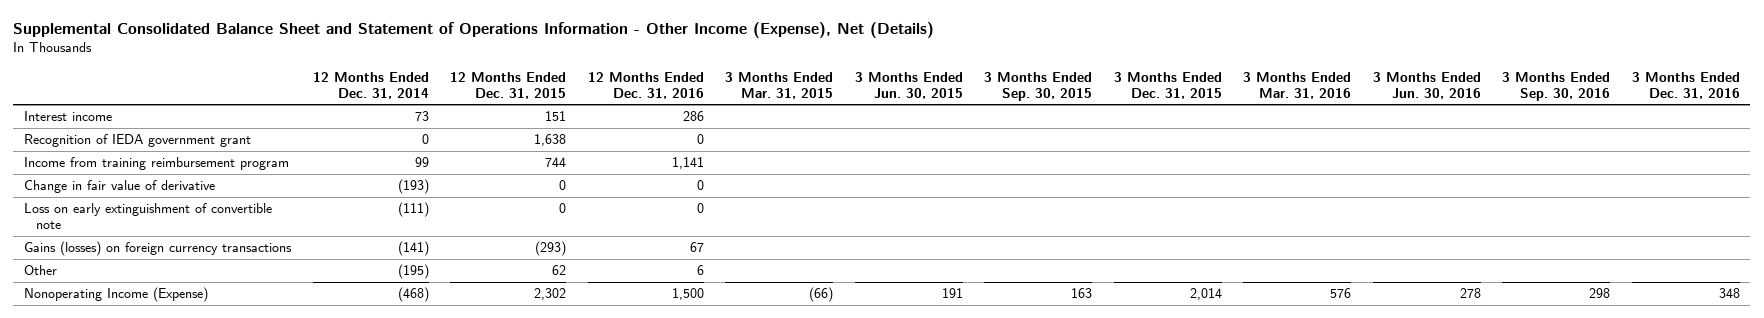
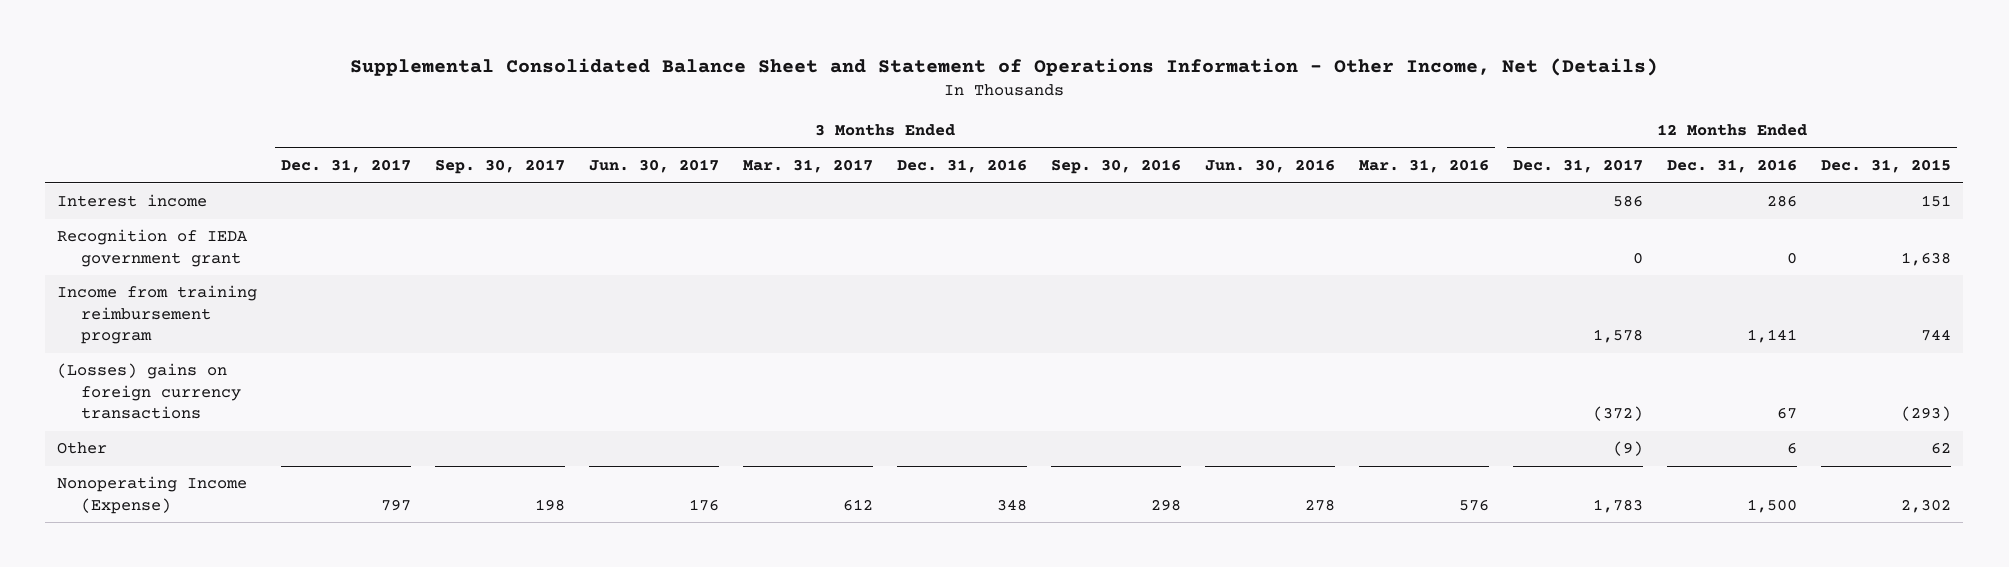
[13,22,935,39] Supplemental Consolidated Balance Sheet and Statement of Operations Information - Other Income (Expense), Net (Details) -> [350,58,1659,77] Supplemental Consolidated Balance Sheet and Statement of Operations Information - Other Income, Net (Details)
[312,71,429,99] 12 Months Ended Dec. 31, 2014 -> none
[725,71,834,99] 3 Months Ended Mar. 31, 2015 -> none
[854,71,963,99] 3 Months Ended Jun. 30, 2015 -> none
[984,71,1093,101] 3 Months Ended Sep. 30, 2015 -> none
[1113,71,1222,99] 3 Months Ended Dec. 31, 2015 -> none
none -> [281,159,412,174] Dec. 31, 2017
none -> [435,159,566,175] Sep. 30, 2017
none -> [589,159,720,174] Jun. 30, 2017
none -> [743,159,874,174] Mar. 31, 2017
none -> [1513,159,1644,174] Dec. 31, 2017
[24,180,216,194] Change in fair value of derivative -> none
[24,203,273,230] Loss on early extinguishment of convertible note -> none
[24,241,293,257] Gains (losses) on foreign currency transactions -> [57,363,242,420] (Losses) gains on foreign currency transactions

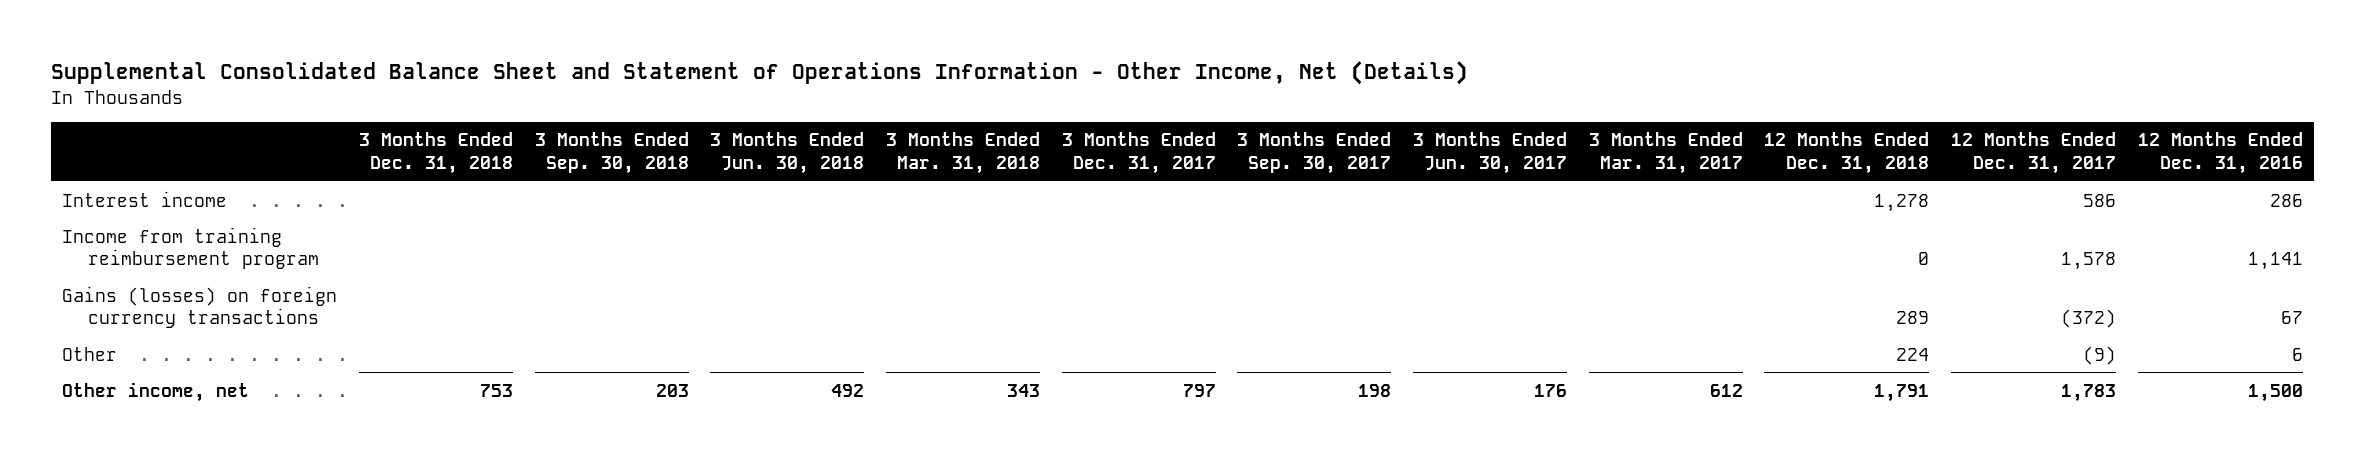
[897,159,1028,174] Dec. 31, 2016 -> none
[1051,159,1182,175] Sep. 30, 2016 -> none
[1205,159,1336,174] Jun. 30, 2016 -> none
[1359,159,1490,174] Mar. 31, 2016 -> none
[1821,159,1952,174] Dec. 31, 2015 -> none
none -> [358,132,513,175] 3 Months Ended Dec. 31, 2018
none -> [534,132,689,175] 3 Months Ended Sep. 30, 2018
none -> [710,132,865,175] 3 Months Ended Jun. 30, 2018
none -> [885,132,1040,175] 3 Months Ended Mar. 31, 2018
none -> [1764,132,1930,175] 12 Months Ended Dec. 31, 2018
[57,229,249,267] Recognition of IEDA government grant -> none
[57,363,242,420] (Losses) gains on foreign currency transactions -> [62,285,338,329] Gains (losses) on foreign currency transactions
[57,476,248,514] Nonoperating Income (Expense) -> [62,381,250,402] Other income, net

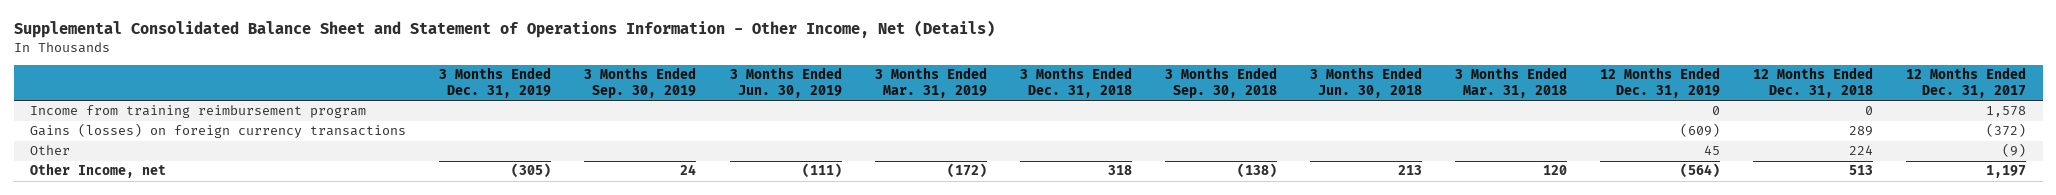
[1061,132,1216,175] 3 Months Ended Dec. 31, 2017 -> none
[1237,132,1392,175] 3 Months Ended Sep. 30, 2017 -> none
[1413,132,1568,175] 3 Months Ended Jun. 30, 2017 -> none
[1588,132,1743,175] 3 Months Ended Mar. 31, 2017 -> none
[2137,132,2303,175] 12 Months Ended Dec. 31, 2016 -> none
none -> [439,67,552,99] 3 Months Ended Dec. 31, 2019
none -> [584,67,697,99] 3 Months Ended Sep. 30, 2019
none -> [729,67,842,99] 3 Months Ended Jun. 30, 2019
none -> [874,67,987,99] 3 Months Ended Mar. 31, 2019
none -> [1599,67,1720,99] 12 Months Ended Dec. 31, 2019
[62,190,228,207] Interest income -> none
[62,381,250,402] Other income, net -> [30,163,167,179] Other Income, net
[479,383,513,397] 753 -> [1107,165,1132,176] 318
[655,383,689,397] 203 -> [1236,163,1277,179] (138)
[831,383,865,397] 492 -> [1397,165,1422,176] 213
[1006,383,1040,397] 343 -> [1542,165,1567,176] 120
[1874,383,1930,402] 1,791 -> [1849,165,1874,176] 513
[2061,383,2117,402] 1,783 -> [1986,165,2027,179] 1,197

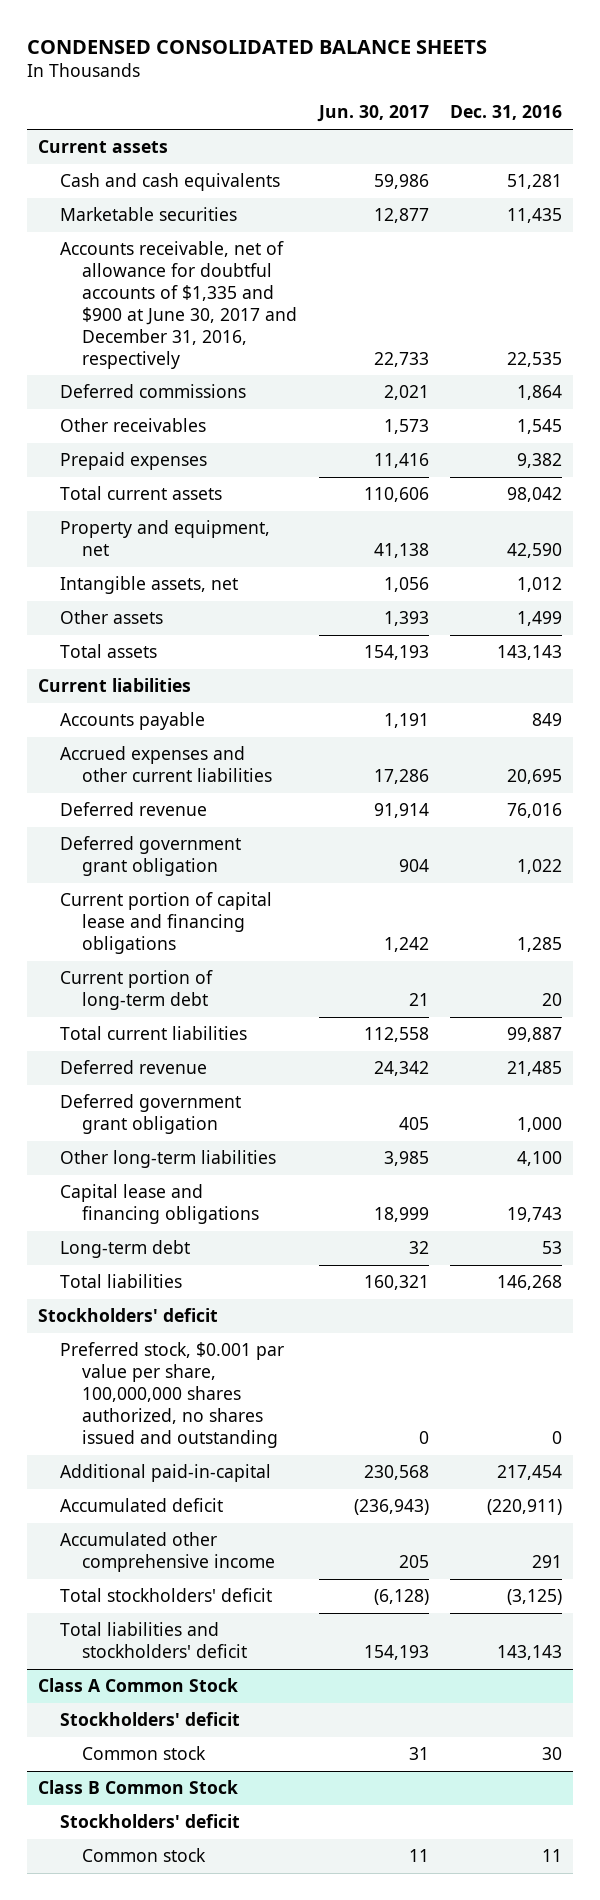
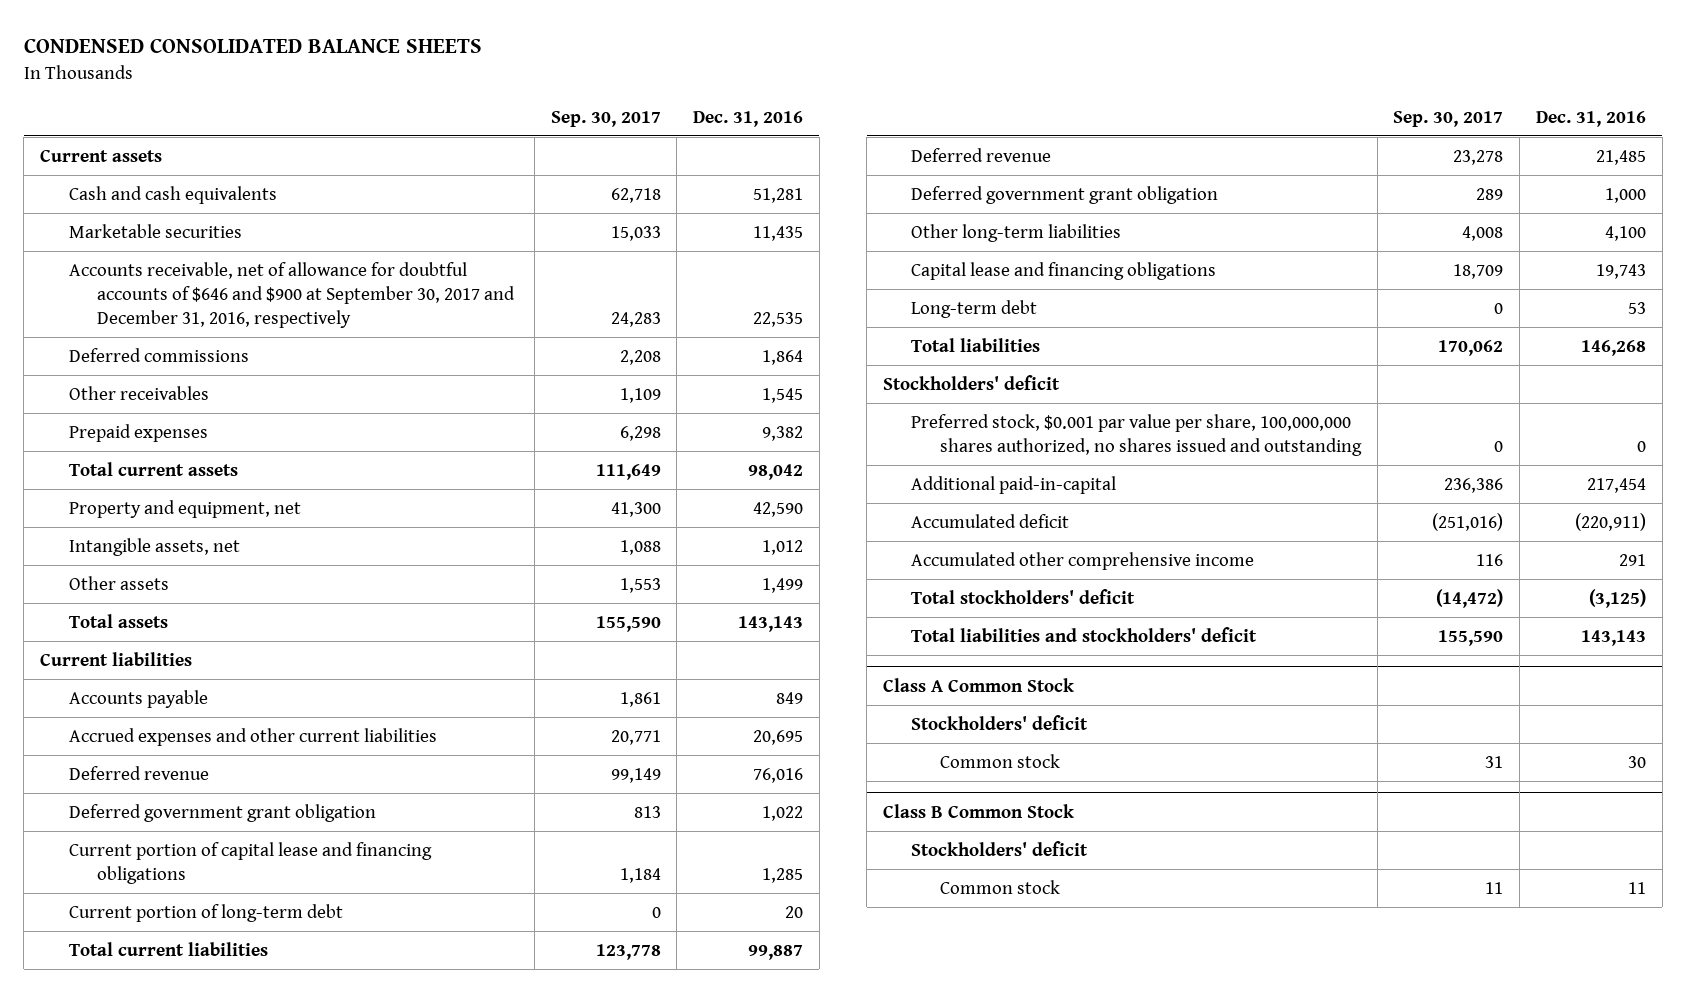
[316,105,429,123] Jun. 30, 2017 -> none
none -> [550,110,661,127] Sep. 30, 2017
[59,241,297,369] Accounts receivable, net of allowance for doubtful accounts of $1,335 and $900 at June 30, 2017 and December 31, 2016, respectively -> [68,261,516,328] Accounts receivable, net of allowance for doubtful accounts of $646 and $900 at September 30, 2017 and December 31, 2016, respectively

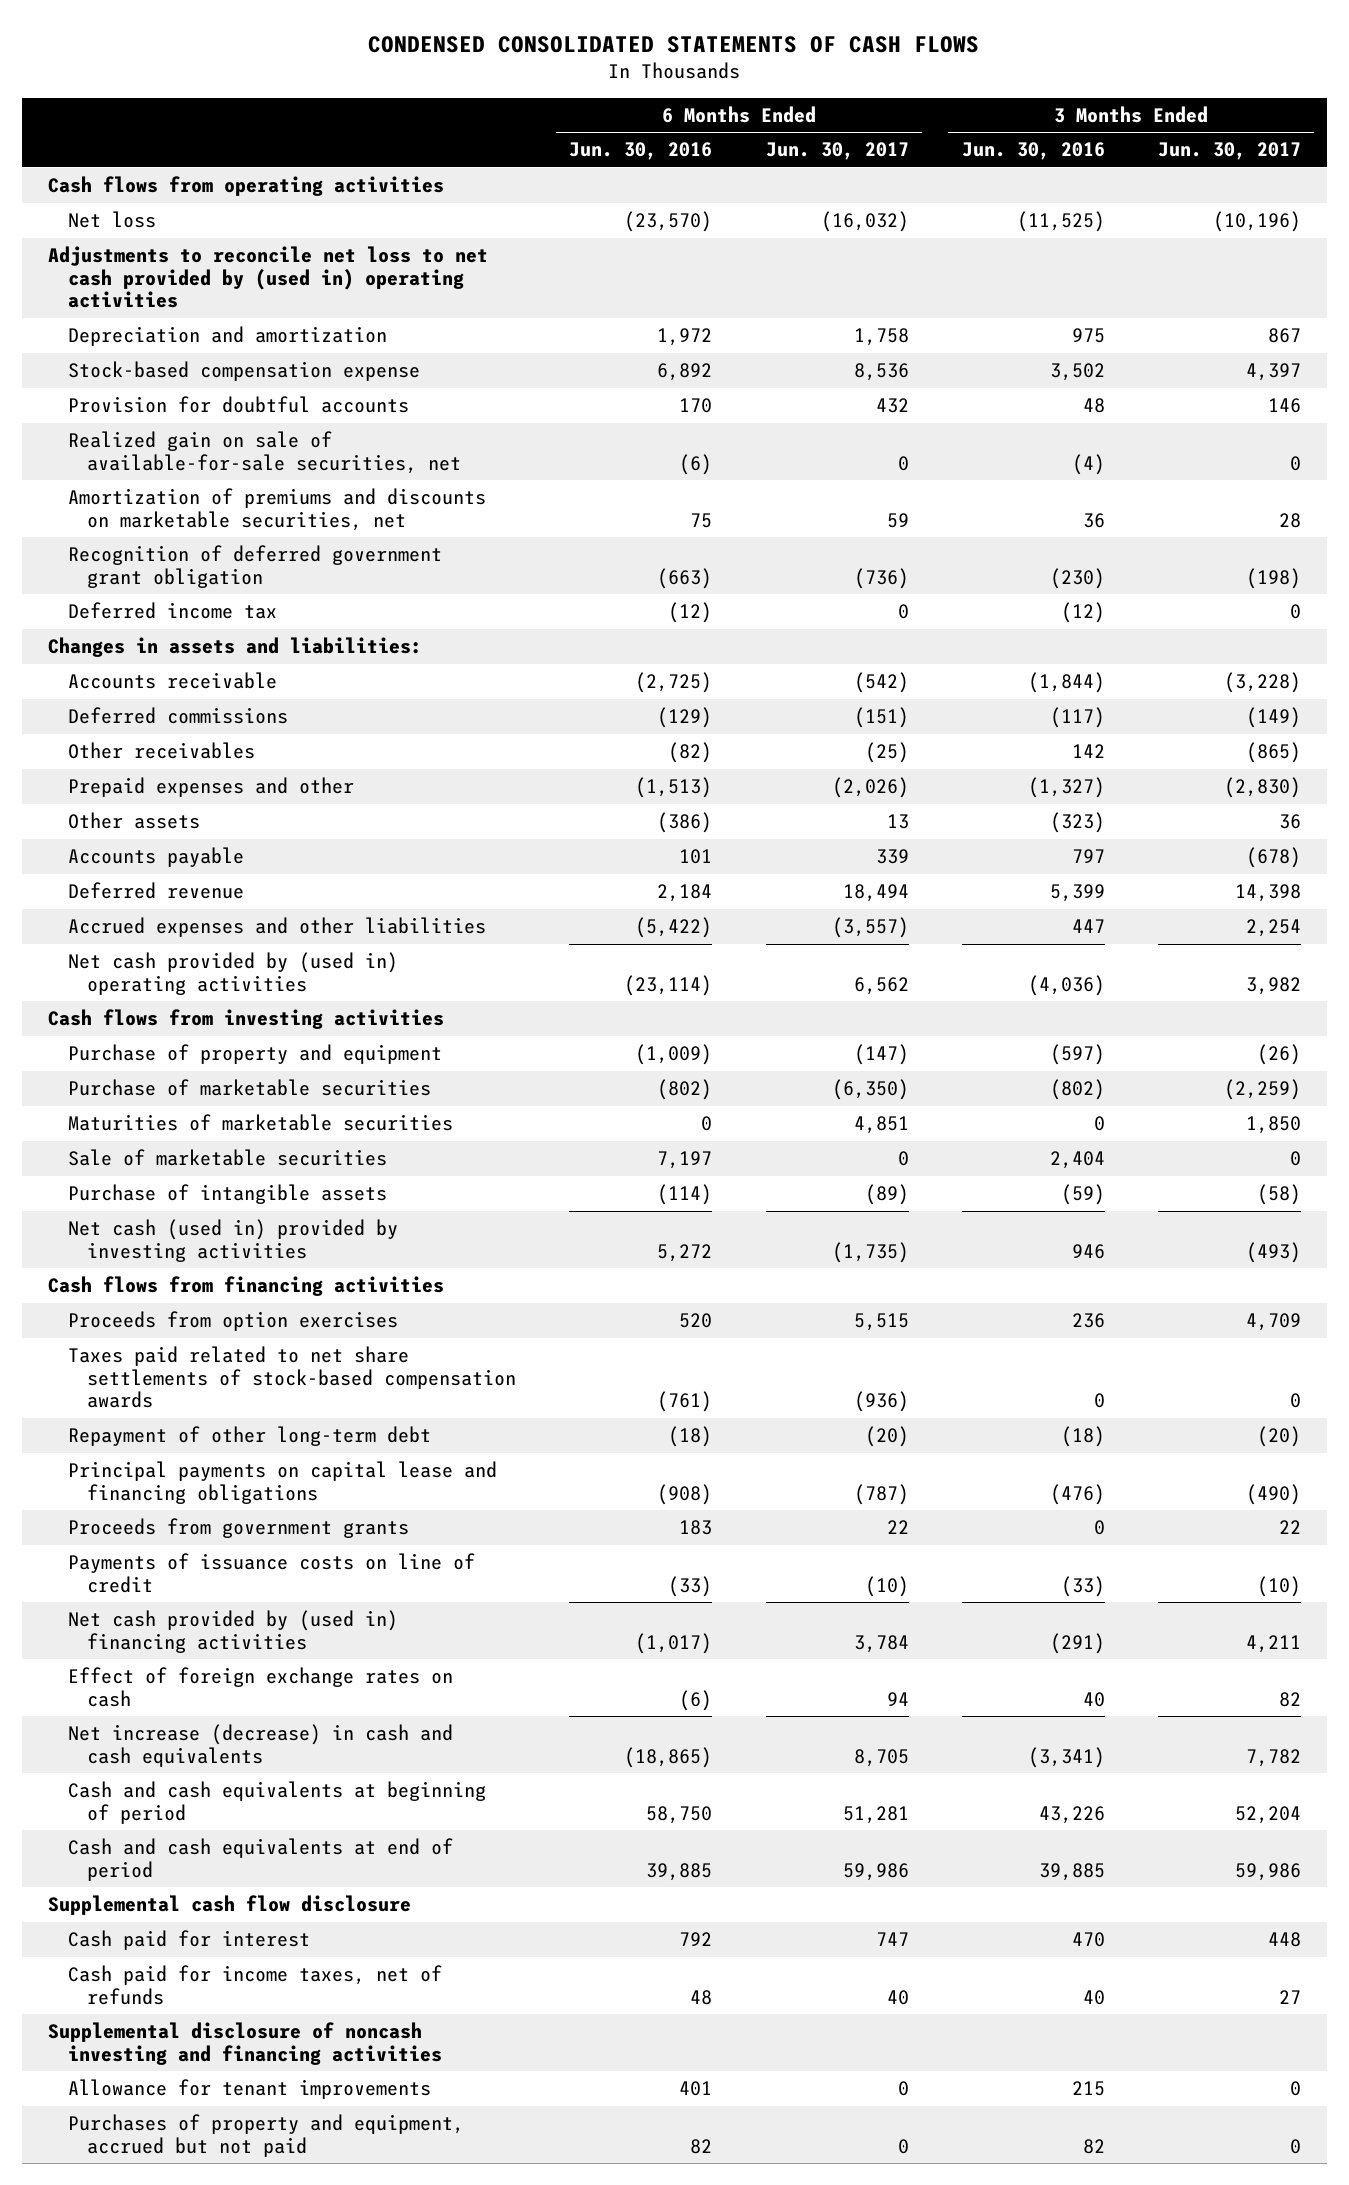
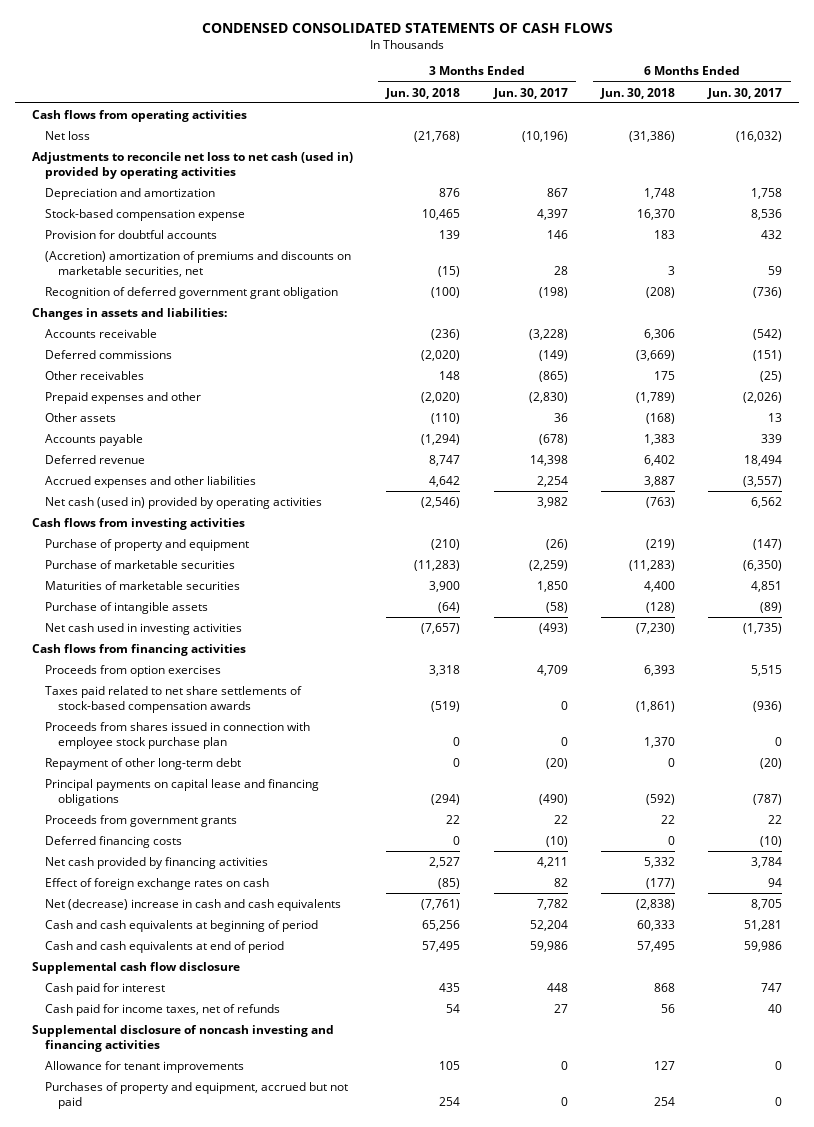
[569,142,713,161] Jun. 30, 2016 -> none
[961,142,1105,161] Jun. 30, 2016 -> none
none -> [385,87,461,99] Jun. 30, 2018
none -> [599,87,675,99] Jun. 30, 2018
[48,246,489,309] Adjustments to reconcile net loss to net cash provided by (used in) operating activities -> [31,151,353,179] Adjustments to reconcile net loss to net cash (used in) provided by operating activities
[67,431,462,474] Realized gain on sale of available-for-sale securities, net -> none
[67,488,486,531] Amortization of premiums and discounts on marketable securities, net -> [44,250,351,277] (Accretion) amortization of premiums and discounts on marketable securities, net
[67,602,277,620] Deferred income tax -> none
[67,952,398,995] Net cash provided by (used in) operating activities -> [44,496,322,509] Net cash (used in) provided by operating activities
[67,1149,387,1167] Sale of marketable securities -> none
[67,1219,398,1262] Net cash (used in) provided by investing activities -> [44,622,242,635] Net cash used in investing activities
none -> [44,721,310,749] Proceeds from shares issued in connection with employee stock purchase plan
[67,1553,475,1593] Payments of issuance costs on line of credit -> [44,835,182,848] Deferred financing costs
[67,1610,398,1653] Net cash provided by (used in) financing activities -> [44,856,268,869] Net cash provided by financing activities
[67,1724,453,1767] Net increase (decrease) in cash and cash equivalents -> [44,898,341,911] Net (decrease) increase in cash and cash equivalents

